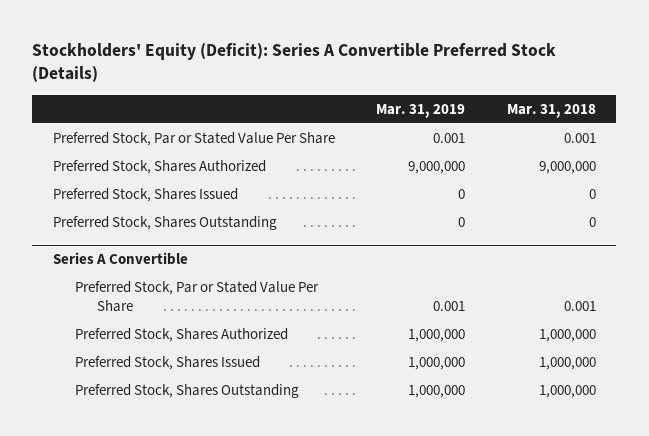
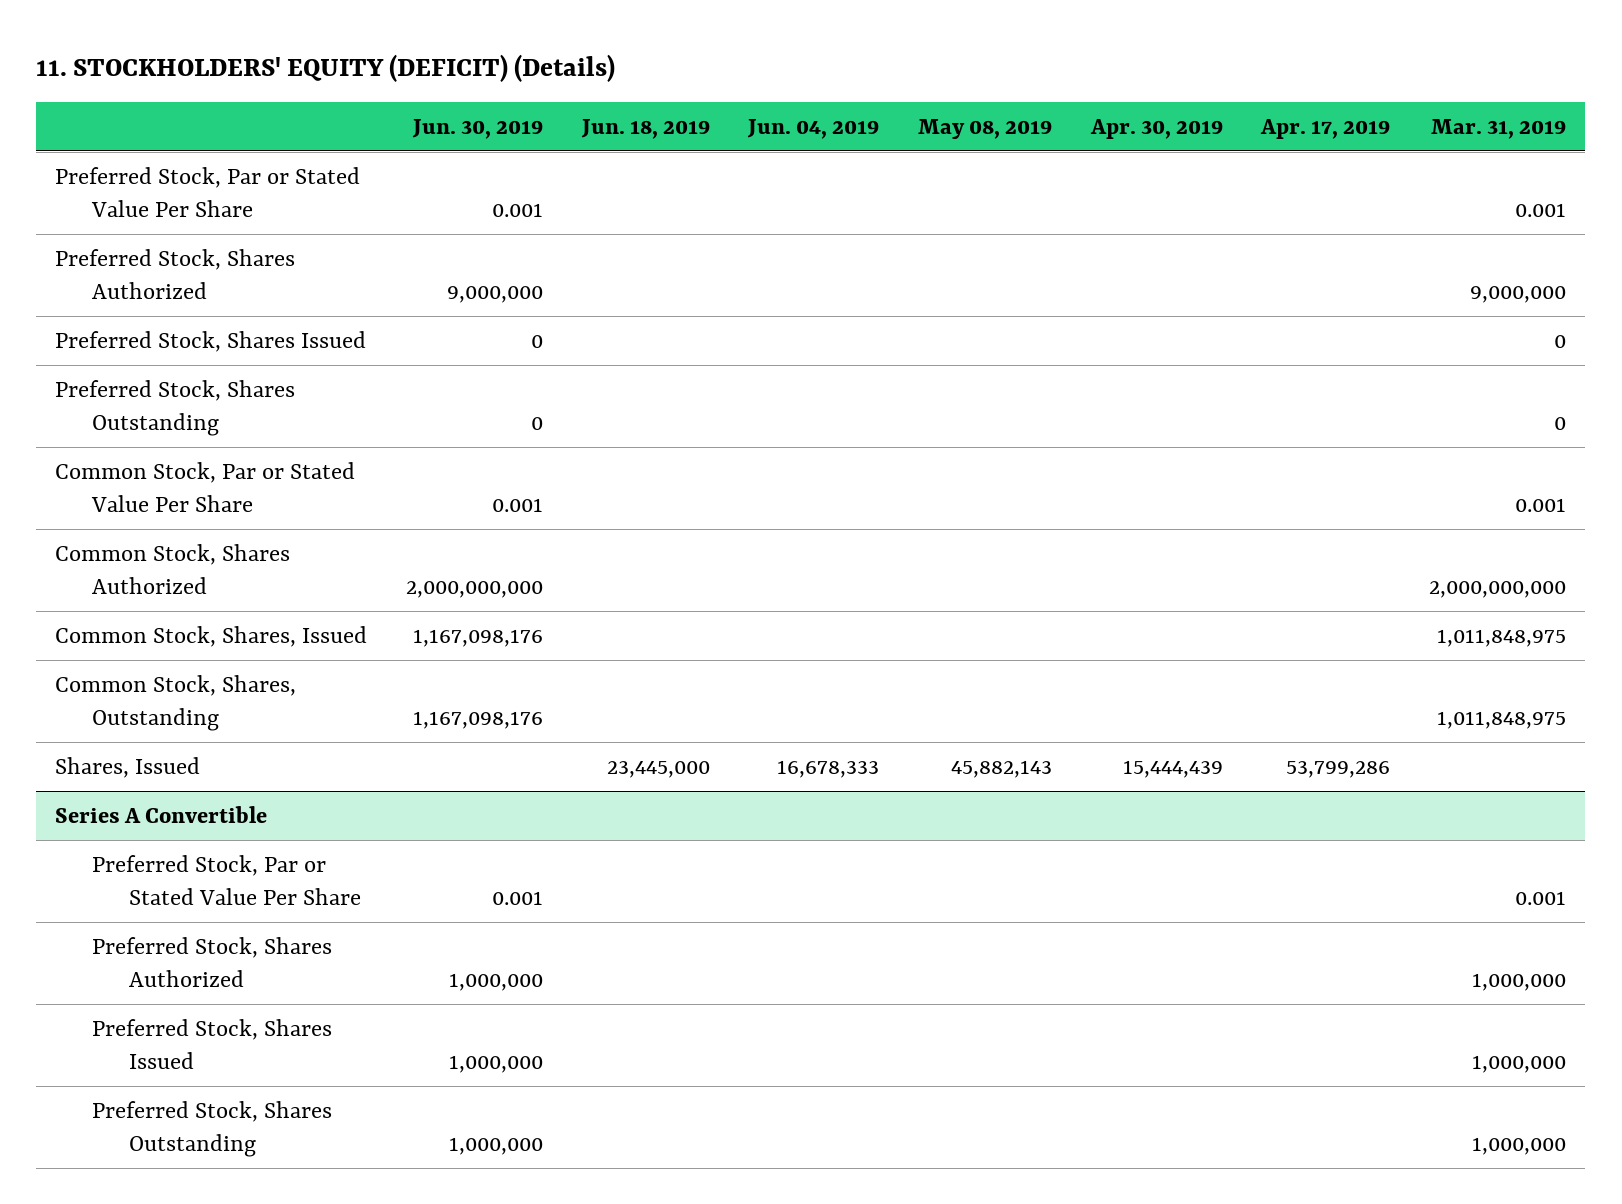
[32,42,557,83] Stockholders' Equity (Deficit): Series A Convertible Preferred Stock (Details) -> [36,54,616,83] 11. STOCKHOLDERS' EQUITY (DEFICIT) (Details)
[506,103,596,118] Mar. 31, 2018 -> none
none -> [412,118,544,139] Jun. 30, 2019
none -> [580,118,710,139] Jun. 18, 2019
none -> [747,118,880,139] Jun. 04, 2019
none -> [918,118,1053,139] May 08, 2019
none -> [1089,118,1223,139] Apr. 30, 2019
none -> [1260,118,1391,139] Apr. 17, 2019
none -> [55,461,356,512] Common Stock, Par or Stated Value Per Share
none -> [55,543,291,594] Common Stock, Shares Authorized
none -> [55,625,368,647] Common Stock, Shares, Issued
none -> [55,674,297,731] Common Stock, Shares, Outstanding
none -> [55,756,201,778] Shares, Issued

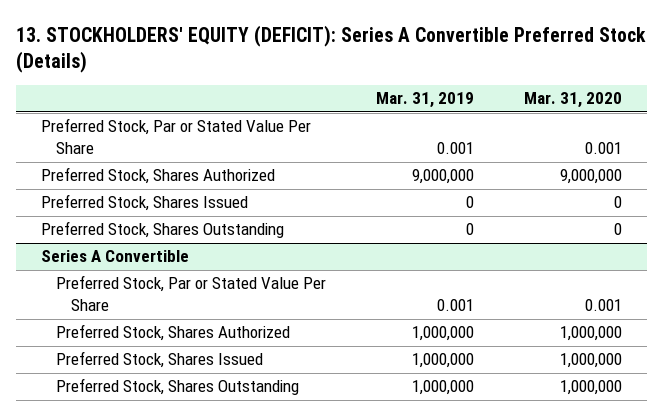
[36,54,616,83] 11. STOCKHOLDERS' EQUITY (DEFICIT) (Details) -> [15,25,646,74] 13. STOCKHOLDERS' EQUITY (DEFICIT): Series A Convertible Preferred Stock (Details)
[412,118,544,139] Jun. 30, 2019 -> none
[580,118,710,139] Jun. 18, 2019 -> none
[747,118,880,139] Jun. 04, 2019 -> none
[918,118,1053,139] May 08, 2019 -> none
[1089,118,1223,139] Apr. 30, 2019 -> none
[1260,118,1391,139] Apr. 17, 2019 -> none
none -> [523,92,622,109] Mar. 31, 2020
[55,461,356,512] Common Stock, Par or Stated Value Per Share -> none
[55,543,291,594] Common Stock, Shares Authorized -> none
[55,625,368,647] Common Stock, Shares, Issued -> none
[55,674,297,731] Common Stock, Shares, Outstanding -> none
[55,756,201,778] Shares, Issued -> none

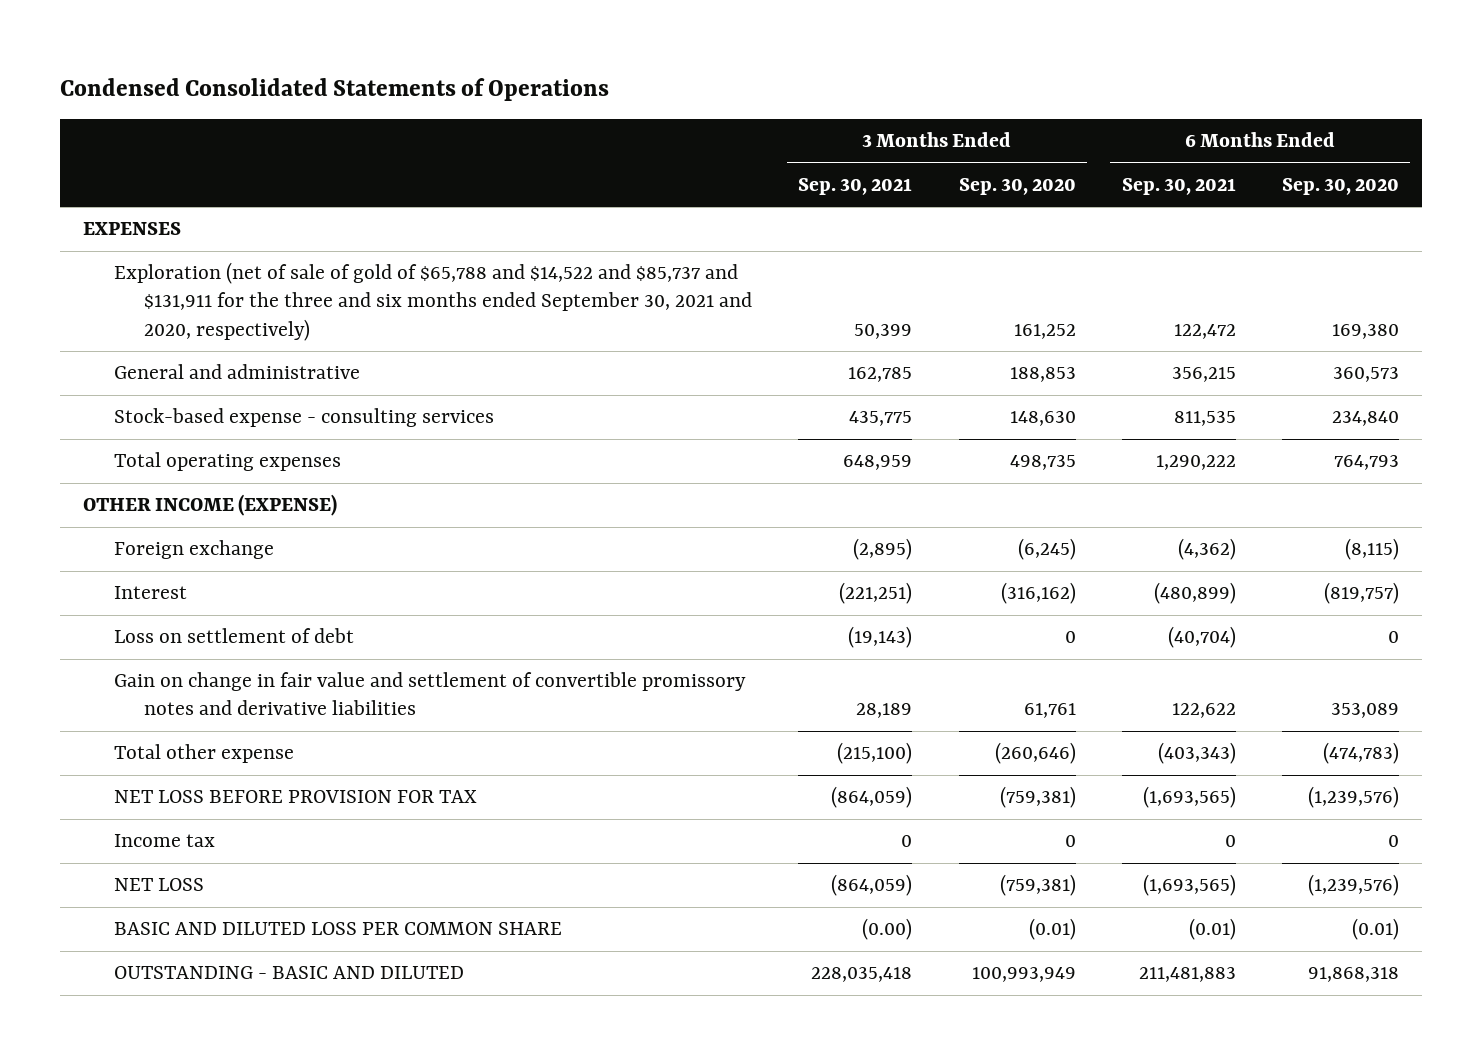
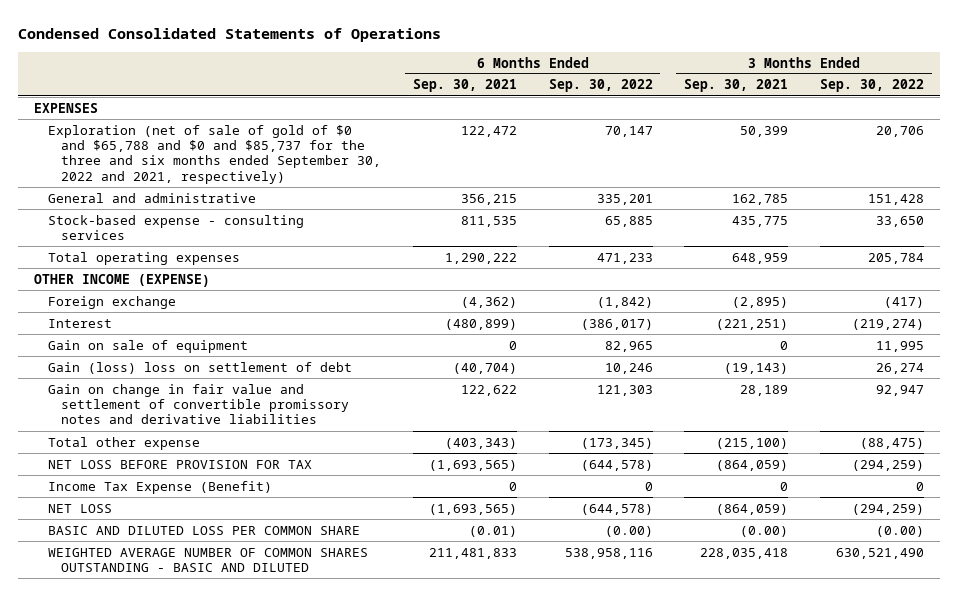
[958,177,1076,195] Sep. 30, 2020 -> none
[1281,177,1399,195] Sep. 30, 2020 -> none
none -> [548,79,653,93] Sep. 30, 2022
none -> [820,79,925,93] Sep. 30, 2022
[113,262,753,341] Exploration (net of sale of gold of $65,788 and $14,522 and $85,737 and $131,911 for the three and six months ended September 30, 2021 and 2020, respectively) -> [47,124,381,184] Exploration (net of sale of gold of $0 and $65,788 and $0 and $85,737 for the three and six months ended September 30, 2022 and 2021, respectively)
none -> [47,339,248,353] Gain on sale of equipment
[113,628,354,644] Loss on settlement of debt -> [47,361,352,374] Gain (loss) loss on settlement of debt
[113,834,215,848] Income tax -> [47,480,272,494] Income Tax Expense (Benefit)
[113,966,464,980] OUTSTANDING - BASIC AND DILUTED -> none
none -> [47,547,368,572] WEIGHTED AVERAGE NUMBER OF COMMON SHARES OUTSTANDING - BASIC AND DILUTED

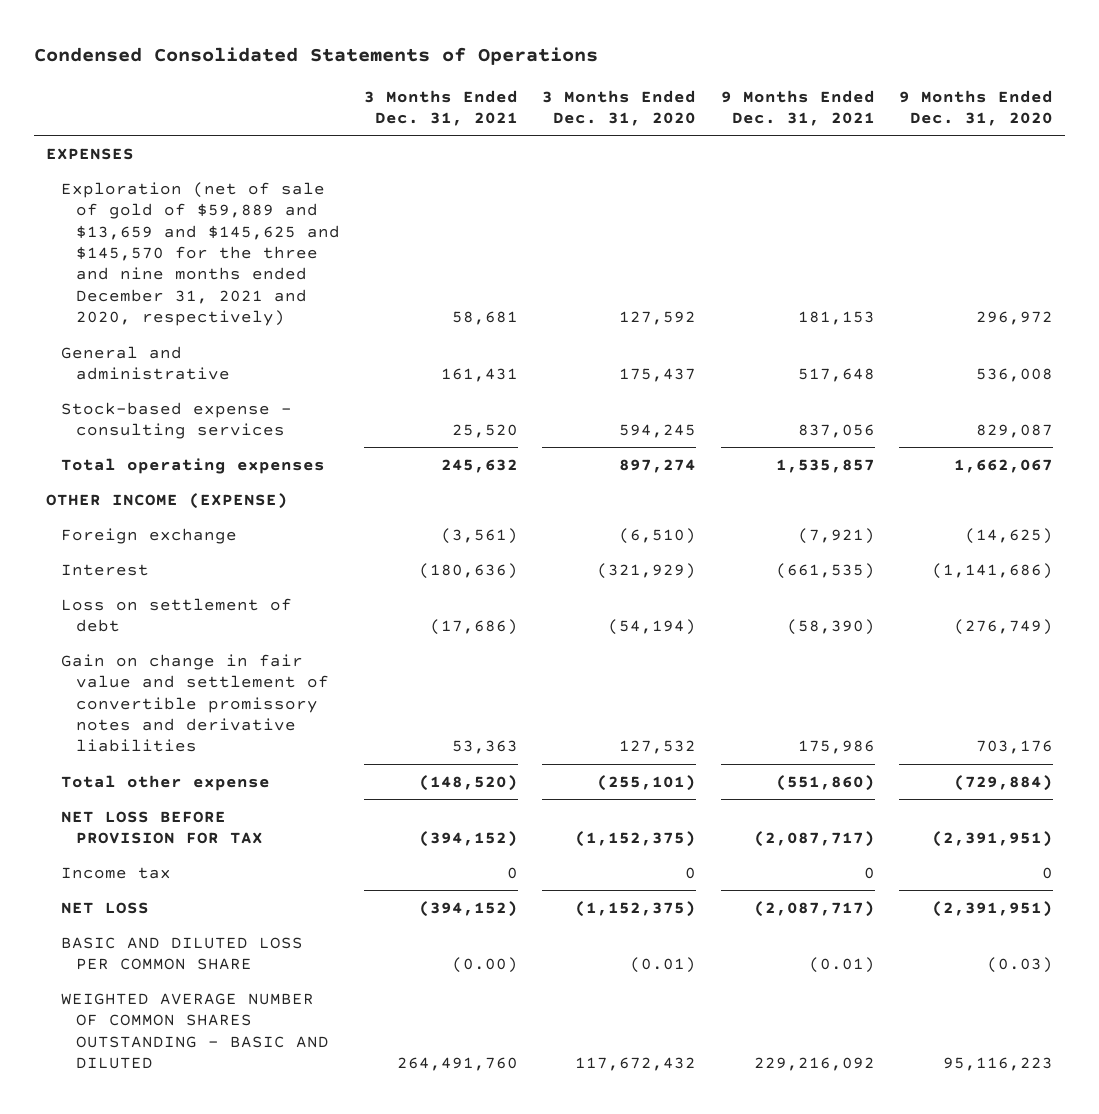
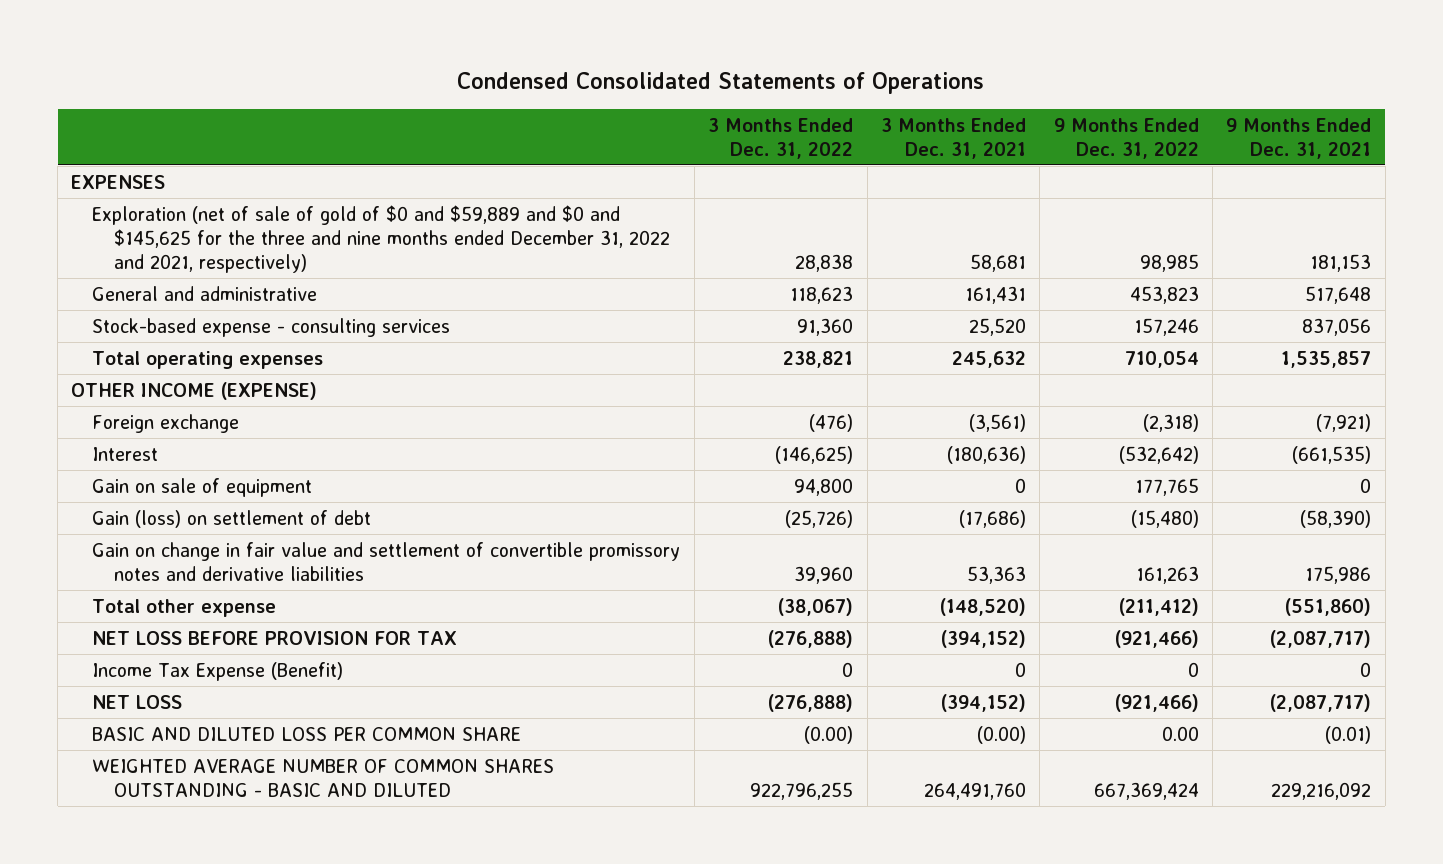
[542,89,697,127] 3 Months Ended Dec. 31, 2020 -> none
[898,89,1053,127] 9 Months Ended Dec. 31, 2020 -> none
none -> [708,117,854,159] 3 Months Ended Dec. 31, 2022
none -> [1053,117,1199,159] 9 Months Ended Dec. 31, 2022
[61,181,341,327] Exploration (net of sale of gold of $59,889 and $13,659 and $145,625 and $145,570 for the three and nine months ended December 31, 2021 and 2020, respectively) -> [92,205,670,273] Exploration (net of sale of gold of $0 and $59,889 and $0 and $145,625 for the three and nine months ended December 31, 2022 and 2021, respectively)
none -> [92,478,313,498] Gain on sale of equipment
[61,597,293,633] Loss on settlement of debt -> [92,510,372,529] Gain (loss) on settlement of debt
[61,866,172,879] Income tax -> [92,662,344,682] Income Tax Expense (Benefit)

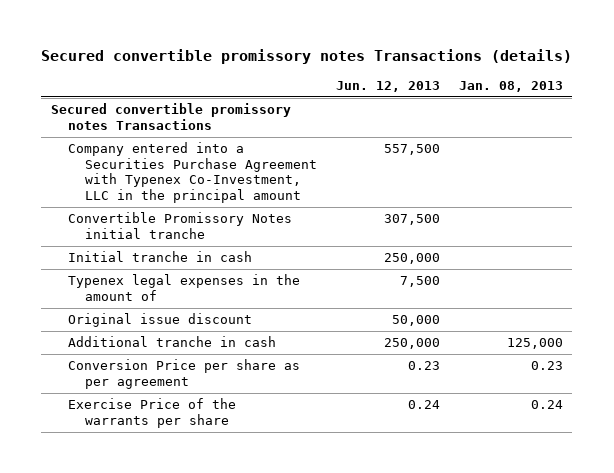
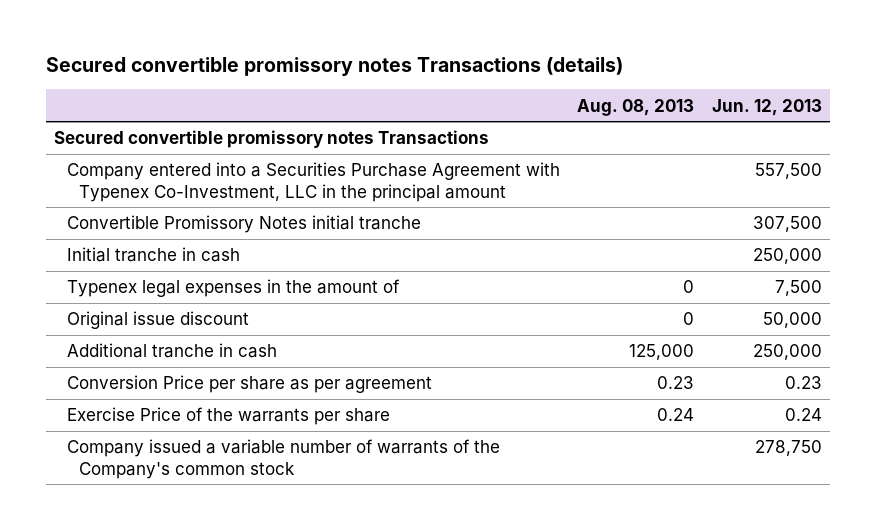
[458,80,563,92] Jan. 08, 2013 -> none
none -> [577,98,695,116] Aug. 08, 2013
none -> [66,439,500,479] Company issued a variable number of warrants of the Company's common stock

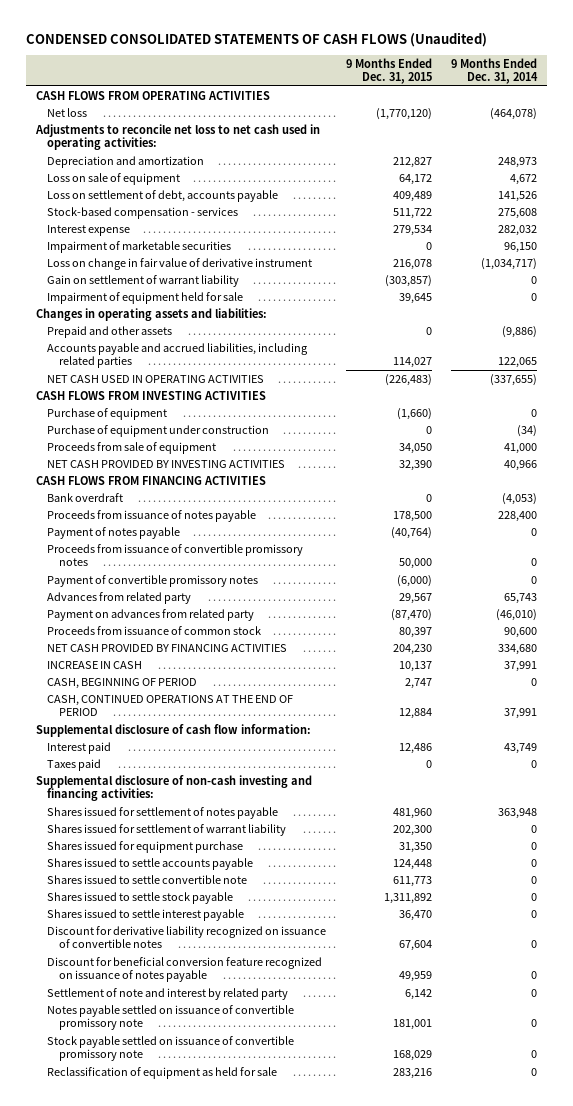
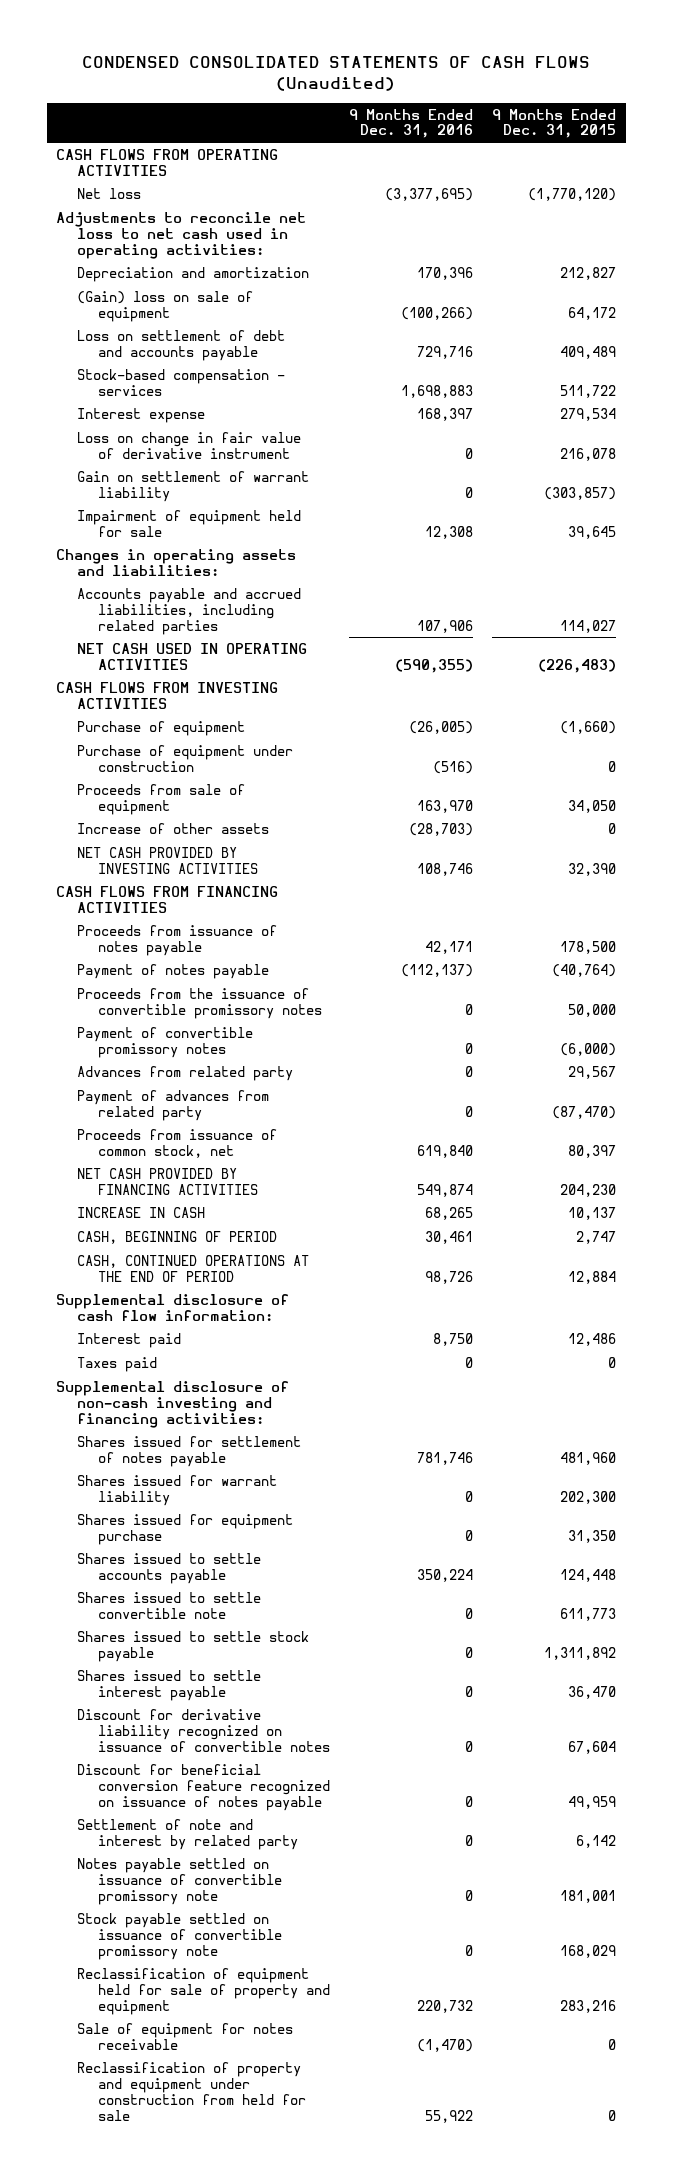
[451,57,539,85] 9 Months Ended Dec. 31, 2014 -> none
none -> [349,108,474,139] 9 Months Ended Dec. 31, 2016
[47,172,181,185] Loss on sale of equipment -> [77,290,254,322] (Gain) loss on sale of equipment
[47,189,279,202] Loss on settlement of debt, accounts payable -> [77,329,286,361] Loss on settlement of debt and accounts payable
[47,240,232,253] Impairment of marketable securities -> none
[47,325,173,338] Prepaid and other assets -> none
none -> [77,822,270,834] Increase of other assets
[47,492,124,502] Bank overdraft -> none
[47,543,304,567] Proceeds from issuance of convertible promissory notes -> [77,987,323,1019] Proceeds from the issuance of convertible promissory notes
[47,608,255,621] Payment on advances from related party -> [77,1089,270,1121] Payment of advances from related party
[47,625,262,635] Proceeds from issuance of common stock -> [77,1128,278,1158] Proceeds from issuance of common stock, net
[47,823,287,836] Shares issued for settlement of warrant liability -> [77,1474,278,1506] Shares issued for warrant liability
[47,1066,278,1079] Reclassification of equipment as held for sale -> [77,1967,331,2015] Reclassification of equipment held for sale of property and equipment
none -> [77,2022,294,2050] Sale of equipment for notes receivable
none -> [77,2061,307,2121] Reclassification of property and equipment under construction from held for sale

